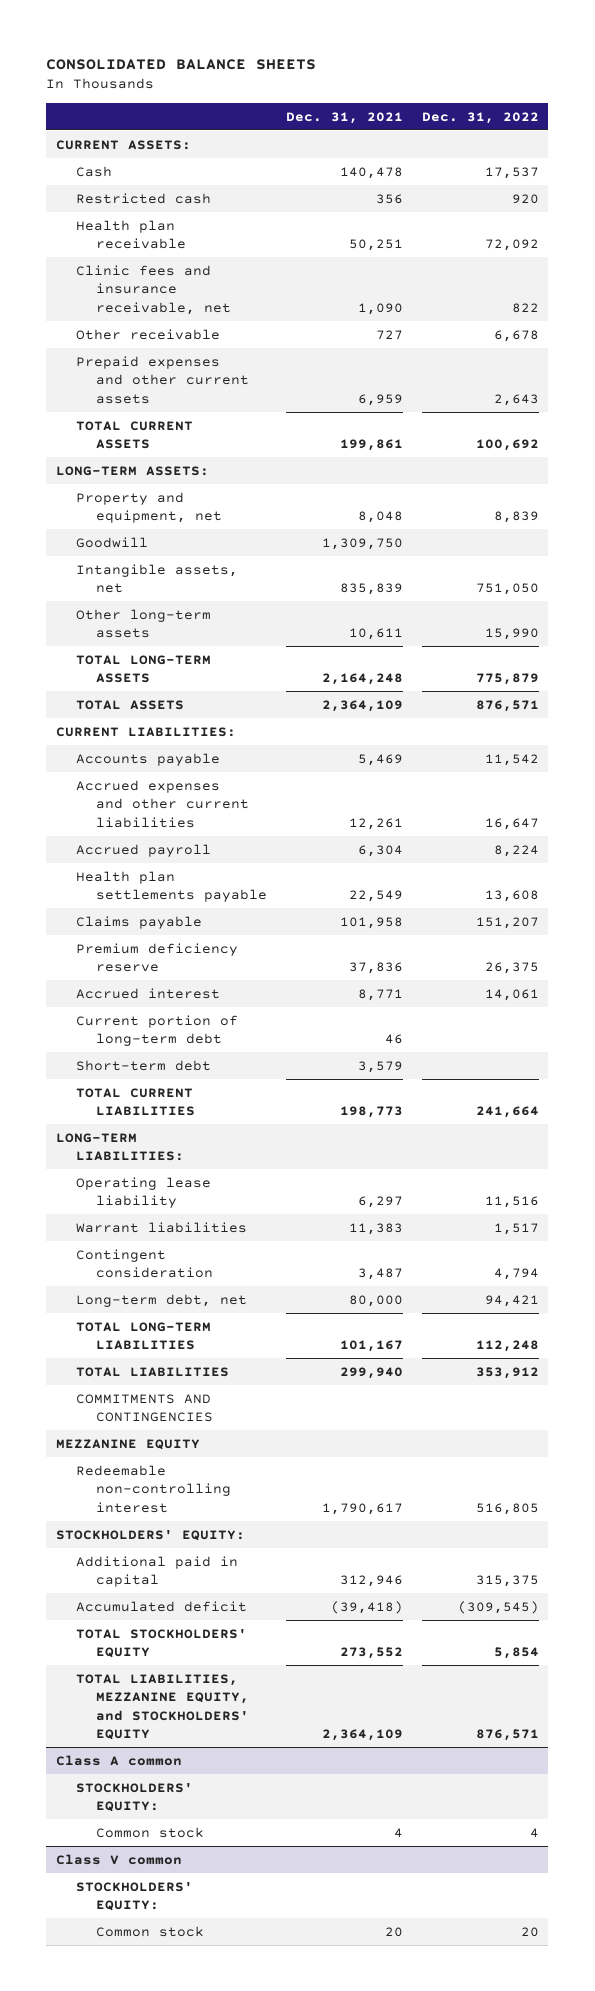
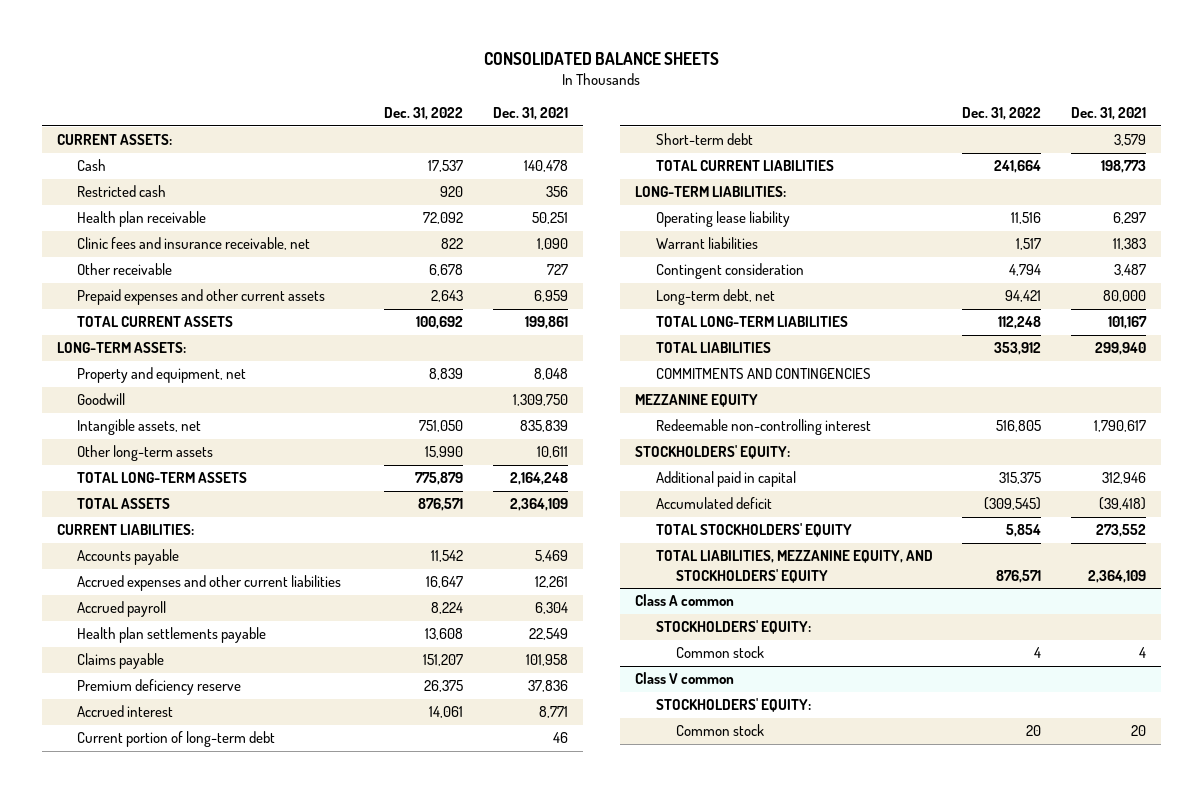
[76,1673,250,1741] TOTAL LIABILITIES, MEZZANINE EQUITY, and STOCKHOLDERS' EQUITY -> [655,550,933,583] TOTAL LIABILITIES, MEZZANINE EQUITY, AND STOCKHOLDERS' EQUITY

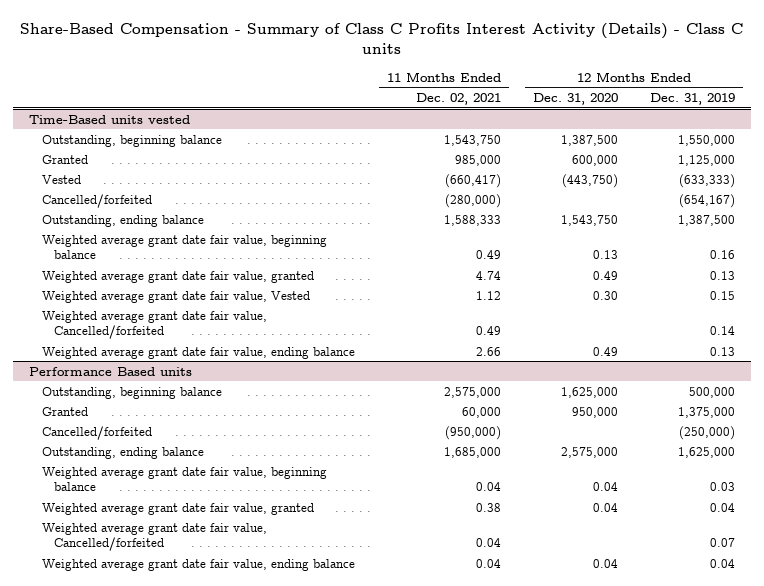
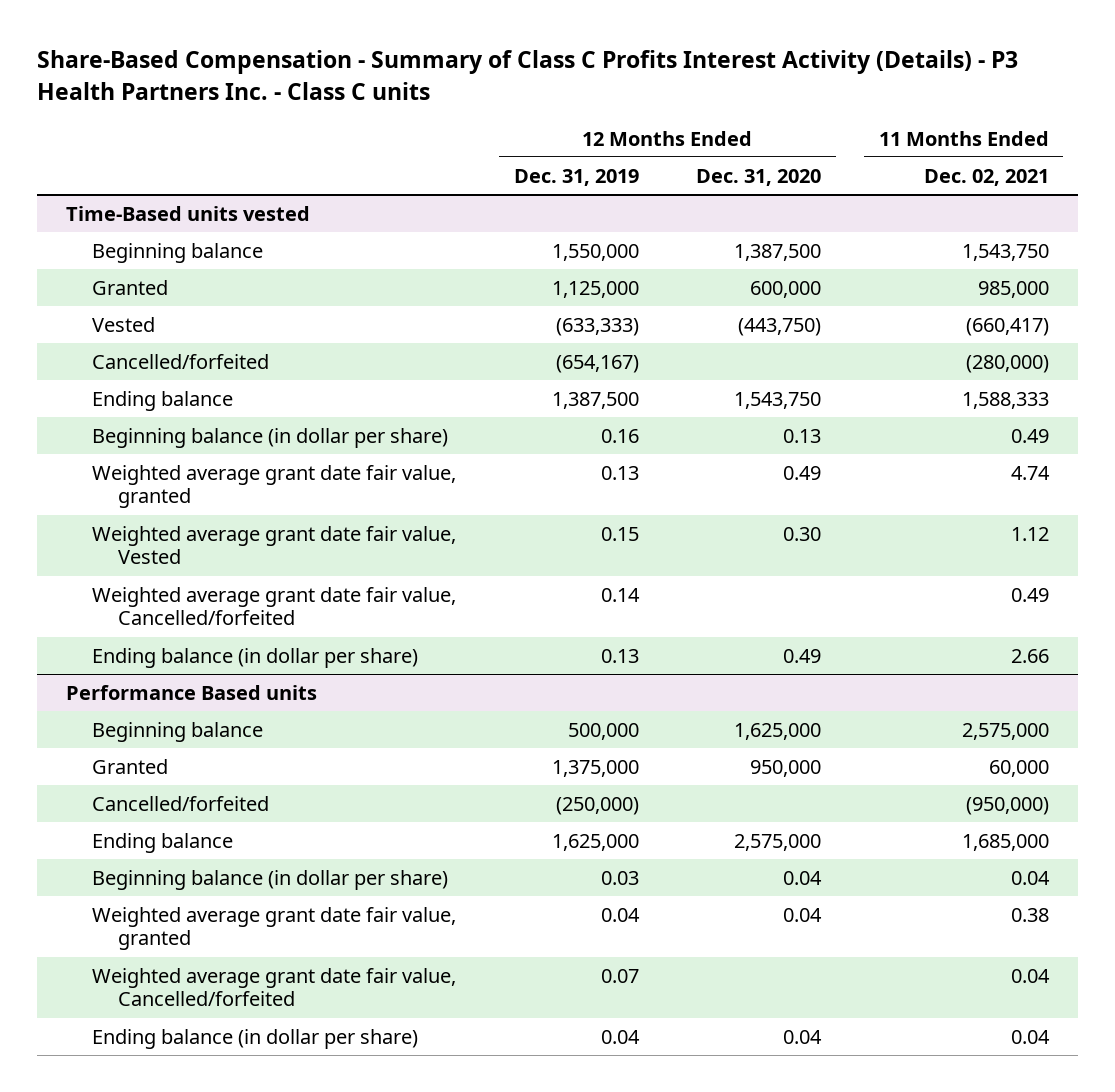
[20,22,744,54] Share-Based Compensation - Summary of Class C Profits Interest Activity (Details) - Class C units -> [37,50,1019,100] Share-Based Compensation - Summary of Class C Profits Interest Activity (Details) - P3 Health Partners Inc. - Class C units
[41,134,222,147] Outstanding, beginning balance -> [92,242,264,263] Beginning balance
[41,214,204,227] Outstanding, ending balance -> [92,390,234,411] Ending balance
[41,234,327,259] Weighted average grant date fair value, beginning balance -> [92,427,449,448] Beginning balance (in dollar per share)
[41,346,355,359] Weighted average grant date fair value, ending balance -> [92,647,419,668] Ending balance (in dollar per share)
[41,386,222,399] Outstanding, beginning balance -> [92,721,264,742] Beginning balance
[41,446,204,459] Outstanding, ending balance -> [92,832,234,853] Ending balance
[41,466,327,491] Weighted average grant date fair value, beginning balance -> [92,869,449,890] Beginning balance (in dollar per share)
[41,558,355,571] Weighted average grant date fair value, ending balance -> [92,1028,419,1049] Ending balance (in dollar per share)

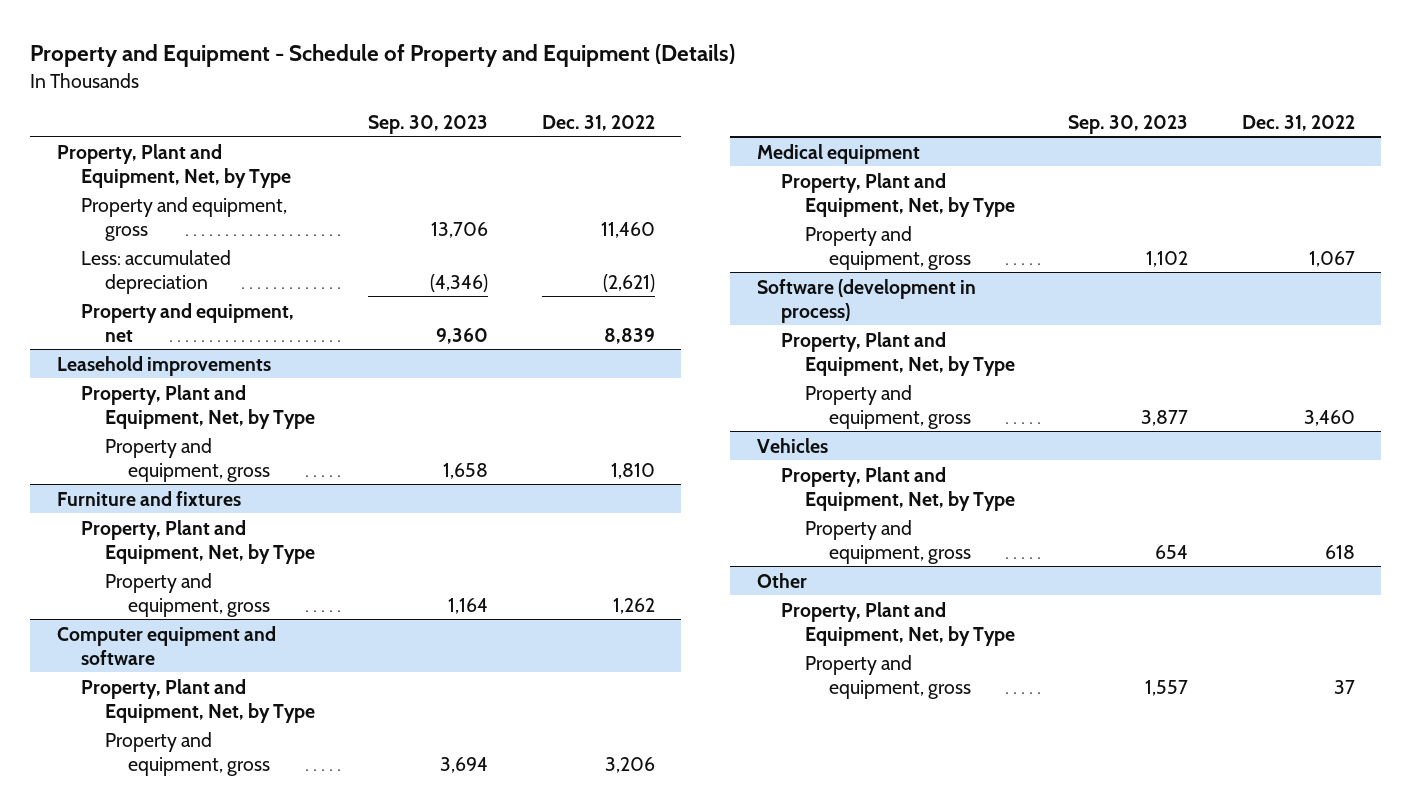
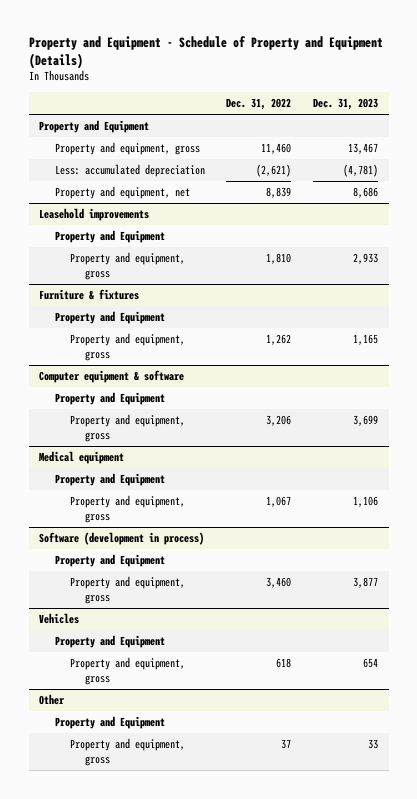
[368,114,489,134] Sep. 30, 2023 -> none
none -> [313,98,379,111] Dec. 31, 2023
[57,143,291,188] Property, Plant and Equipment, Net, by Type -> [39,120,150,134] Property and Equipment
[80,384,315,429] Property, Plant and Equipment, Net, by Type -> [54,230,165,244] Property and Equipment
[57,490,242,506] Furniture and fixtures -> [39,289,140,301] Furniture & fixtures
[80,519,315,564] Property, Plant and Equipment, Net, by Type -> [54,311,165,325] Property and Equipment
[57,625,277,665] Computer equipment and software -> [39,370,185,384] Computer equipment & software
[80,678,315,723] Property, Plant and Equipment, Net, by Type -> [54,392,165,406] Property and Equipment
[780,172,1015,217] Property, Plant and Equipment, Net, by Type -> [54,473,165,487] Property and Equipment
[780,331,1015,376] Property, Plant and Equipment, Net, by Type -> [54,554,165,568] Property and Equipment
[780,466,1015,511] Property, Plant and Equipment, Net, by Type -> [54,635,165,649] Property and Equipment
[780,601,1015,646] Property, Plant and Equipment, Net, by Type -> [54,716,165,730] Property and Equipment

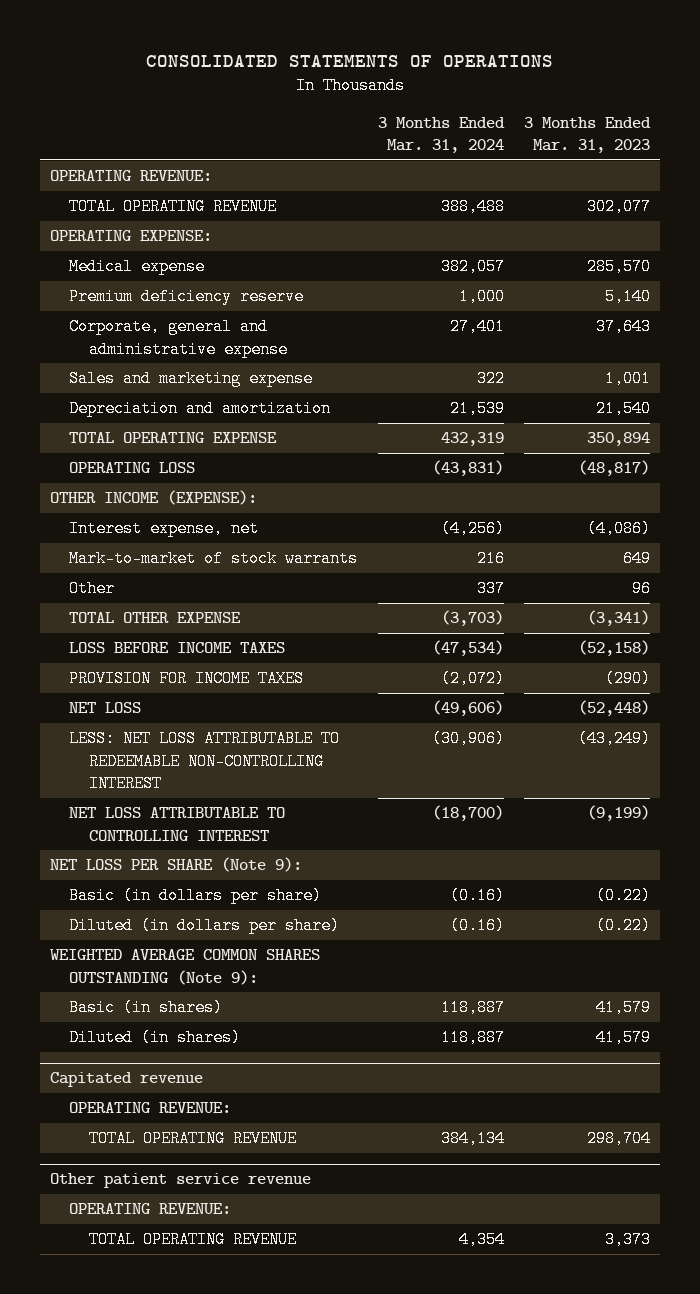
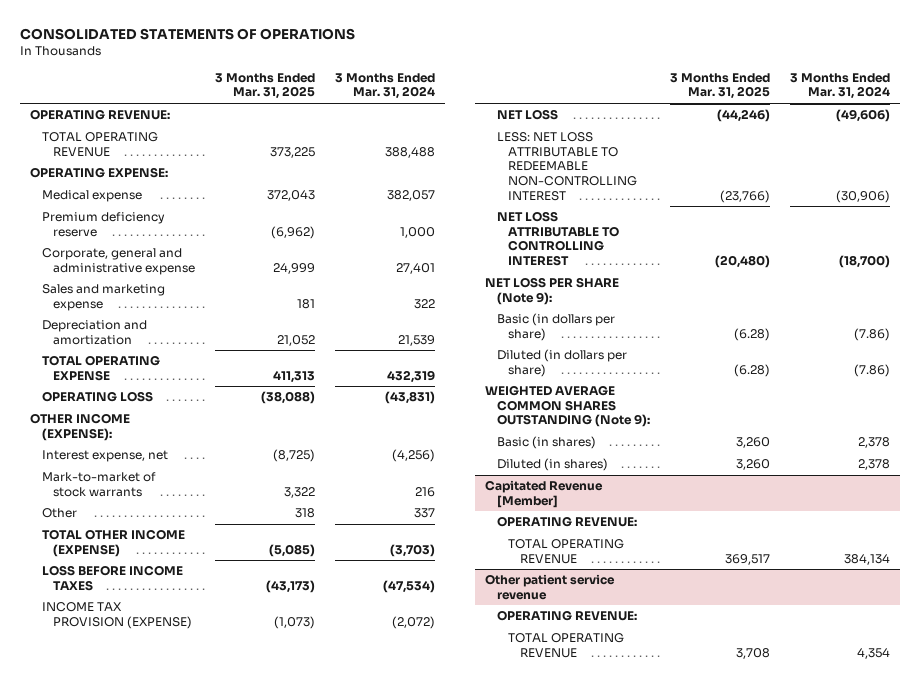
[524,116,652,154] 3 Months Ended Mar. 31, 2023 -> none
none -> [215,72,316,100] 3 Months Ended Mar. 31, 2025
[69,612,242,624] TOTAL OTHER EXPENSE -> [41,529,185,557] TOTAL OTHER INCOME (EXPENSE)
[69,670,305,688] PROVISION FOR INCOME TAXES -> [41,602,193,629] INCOME TAX PROVISION (EXPENSE)
[449,887,505,905] (0.16) -> [854,327,891,341] (7.86)
[449,917,505,935] (0.16) -> [854,363,891,377] (7.86)
[440,999,505,1017] 118,887 -> [858,437,891,449] 2,378
[440,1029,505,1047] 118,887 -> [858,459,891,471] 2,378
[49,1072,203,1088] Capitated revenue -> [484,480,603,508] Capitated Revenue [Member]

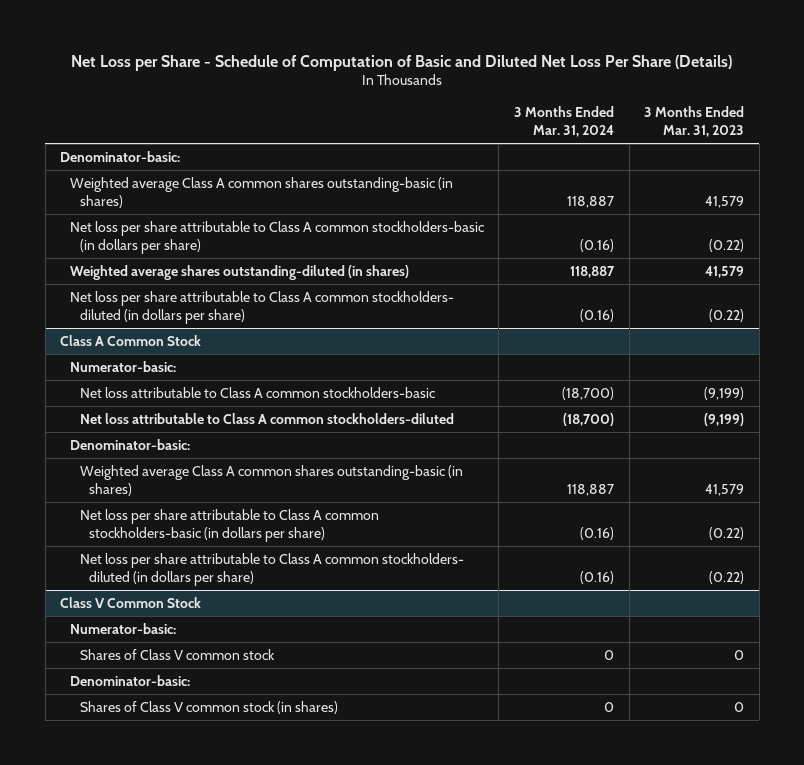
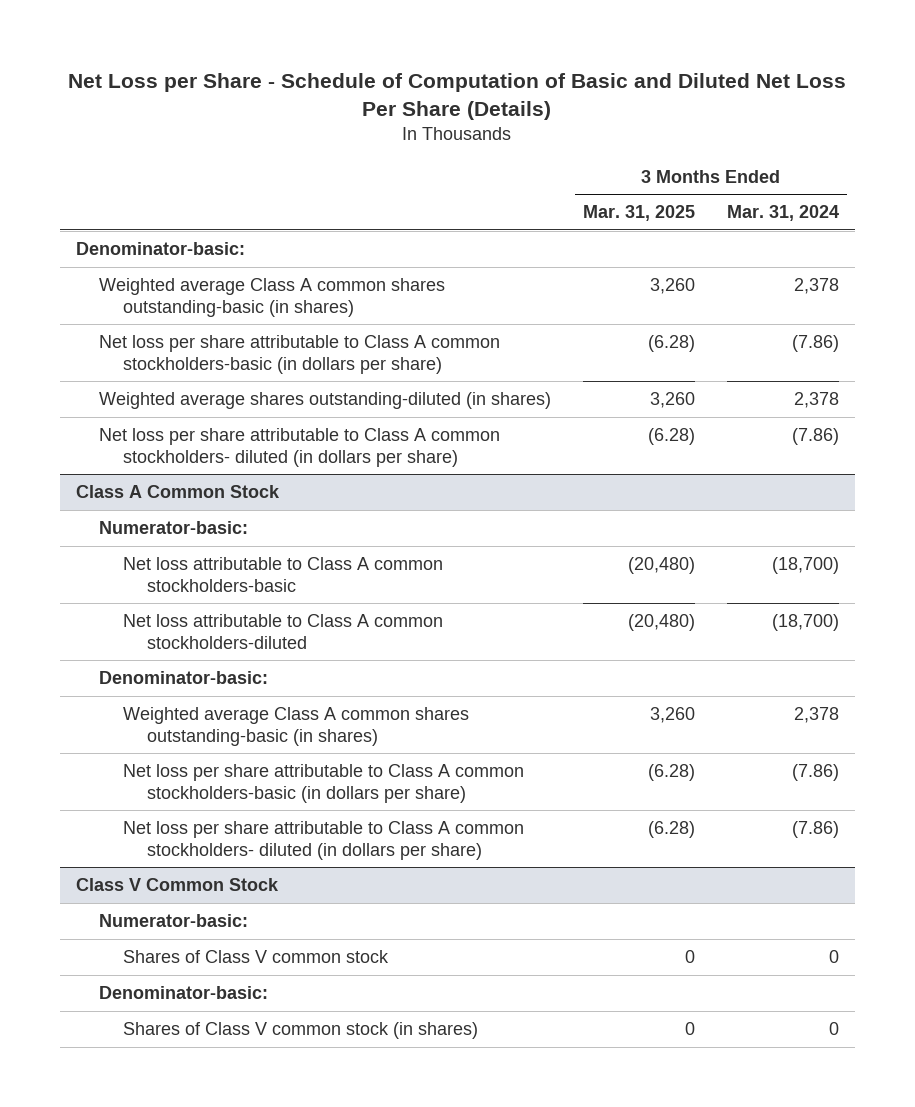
[644,106,745,137] 3 Months Ended Mar. 31, 2023 -> none
none -> [583,205,696,222] Mar. 31, 2025
[566,195,614,208] 118,887 -> [794,278,840,295] 2,378
[579,238,614,252] (0.16) -> [792,335,840,353] (7.86)
[569,266,615,279] 118,887 -> [794,392,840,409] 2,378
[579,308,614,322] (0.16) -> [792,428,840,446] (7.86)
[566,483,614,496] 118,887 -> [794,707,840,724] 2,378
[579,526,614,540] (0.16) -> [792,764,840,782] (7.86)
[579,570,614,584] (0.16) -> [792,821,840,839] (7.86)

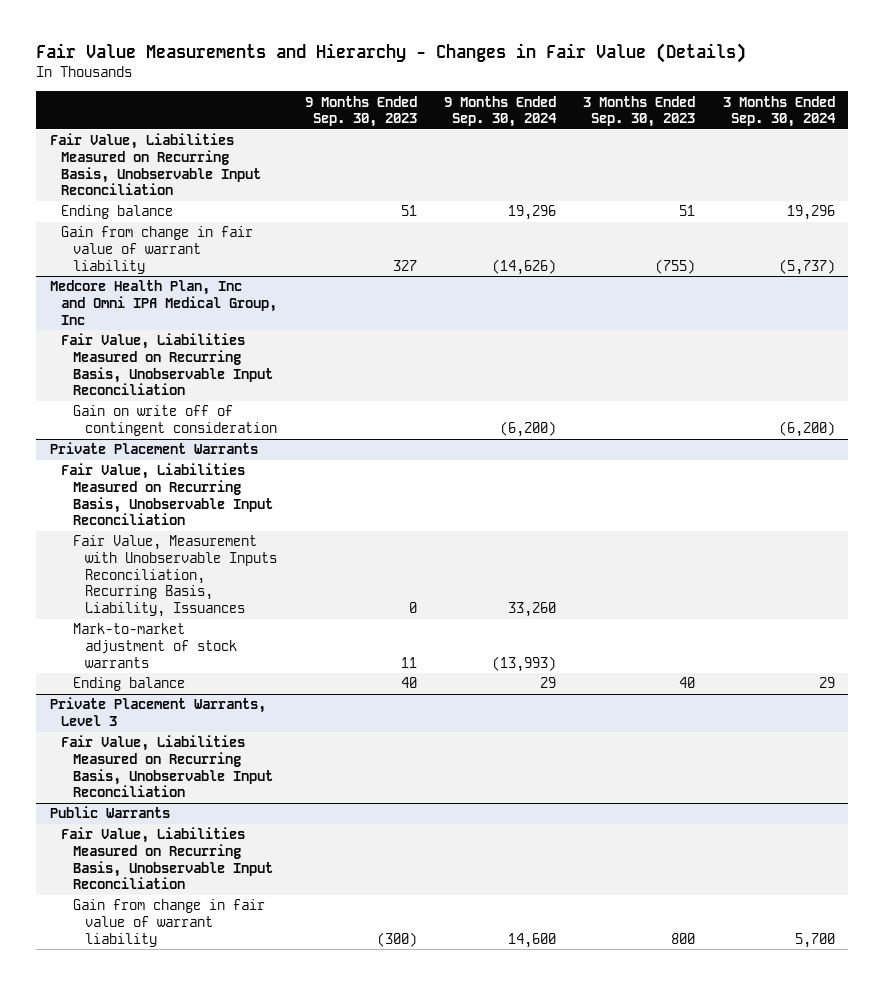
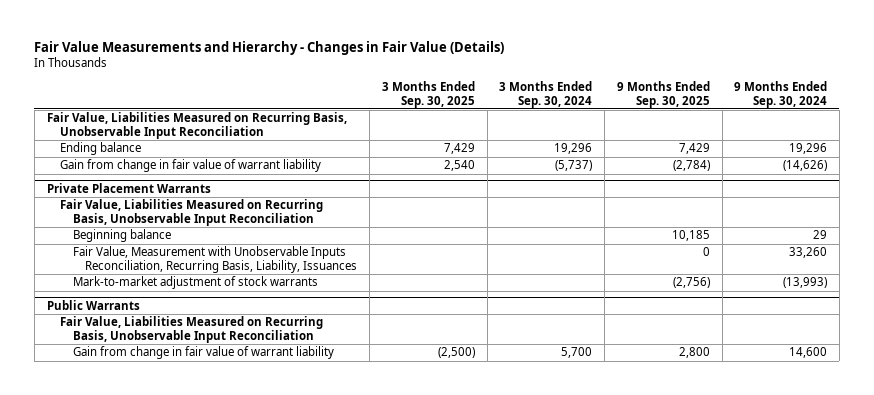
[304,95,417,128] 9 Months Ended Sep. 30, 2023 -> none
[583,95,696,128] 3 Months Ended Sep. 30, 2023 -> none
none -> [381,81,475,108] 3 Months Ended Sep. 30, 2025
none -> [616,81,710,108] 9 Months Ended Sep. 30, 2025
[49,280,278,325] Medcore Health Plan, Inc and Omni IPA Medical Group, Inc -> none
[61,333,274,396] Fair Value, Liabilities Measured on Recurring Basis, Unobservable Input Reconciliation -> none
[73,405,277,437] Gain on write off of contingent consideration -> none
none -> [72,229,171,243] Beginning balance
[73,677,186,692] Ending balance -> none
[49,697,266,727] Private Placement Warrants, Level 3 -> none
[61,735,274,798] Fair Value, Liabilities Measured on Recurring Basis, Unobservable Input Reconciliation -> none

